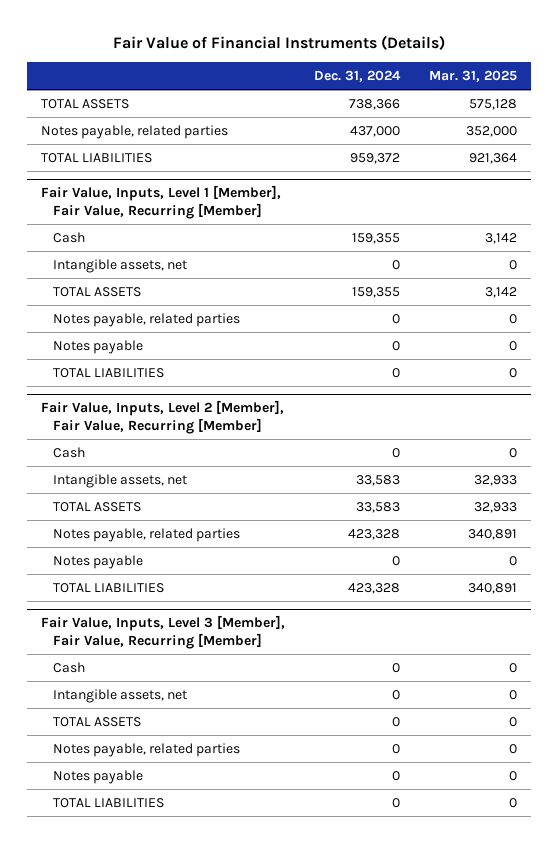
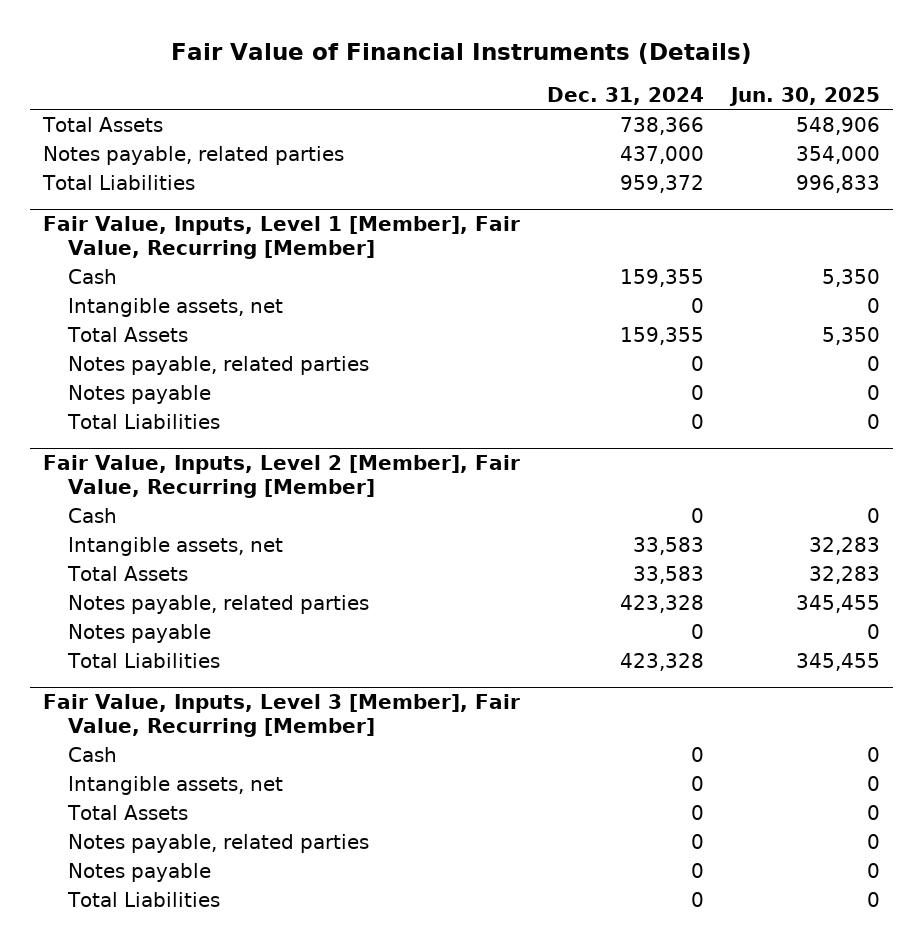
[428,70,517,83] Mar. 31, 2025 -> none
none -> [728,86,880,106] Jun. 30, 2025
[41,98,130,109] TOTAL ASSETS -> [42,116,164,132] Total Assets
[41,152,153,163] TOTAL LIABILITIES -> [42,174,196,190] Total Liabilities
[52,286,141,297] TOTAL ASSETS -> [67,326,189,342] Total Assets
[52,367,164,378] TOTAL LIABILITIES -> [67,413,221,429] Total Liabilities
[52,501,141,512] TOTAL ASSETS -> [67,565,189,581] Total Assets
[52,582,164,593] TOTAL LIABILITIES -> [67,652,221,668] Total Liabilities
[52,716,141,727] TOTAL ASSETS -> [67,804,189,820] Total Assets
[52,797,164,808] TOTAL LIABILITIES -> [67,891,221,907] Total Liabilities

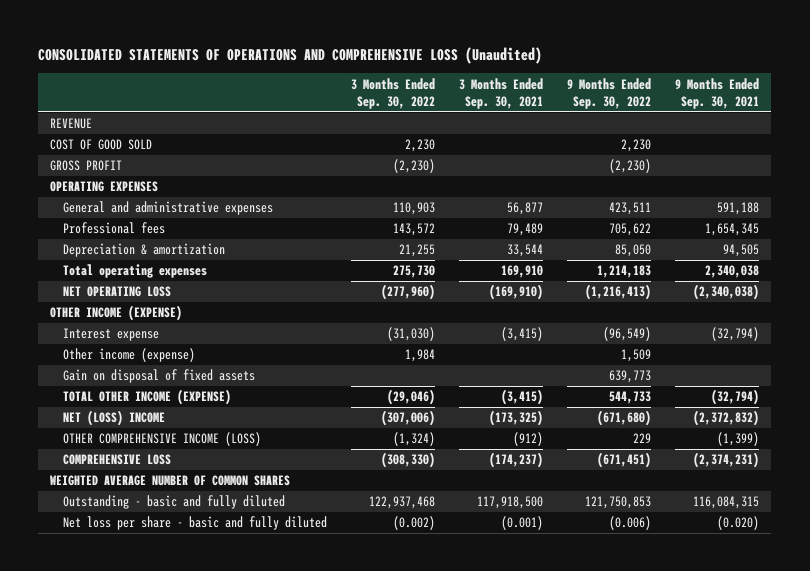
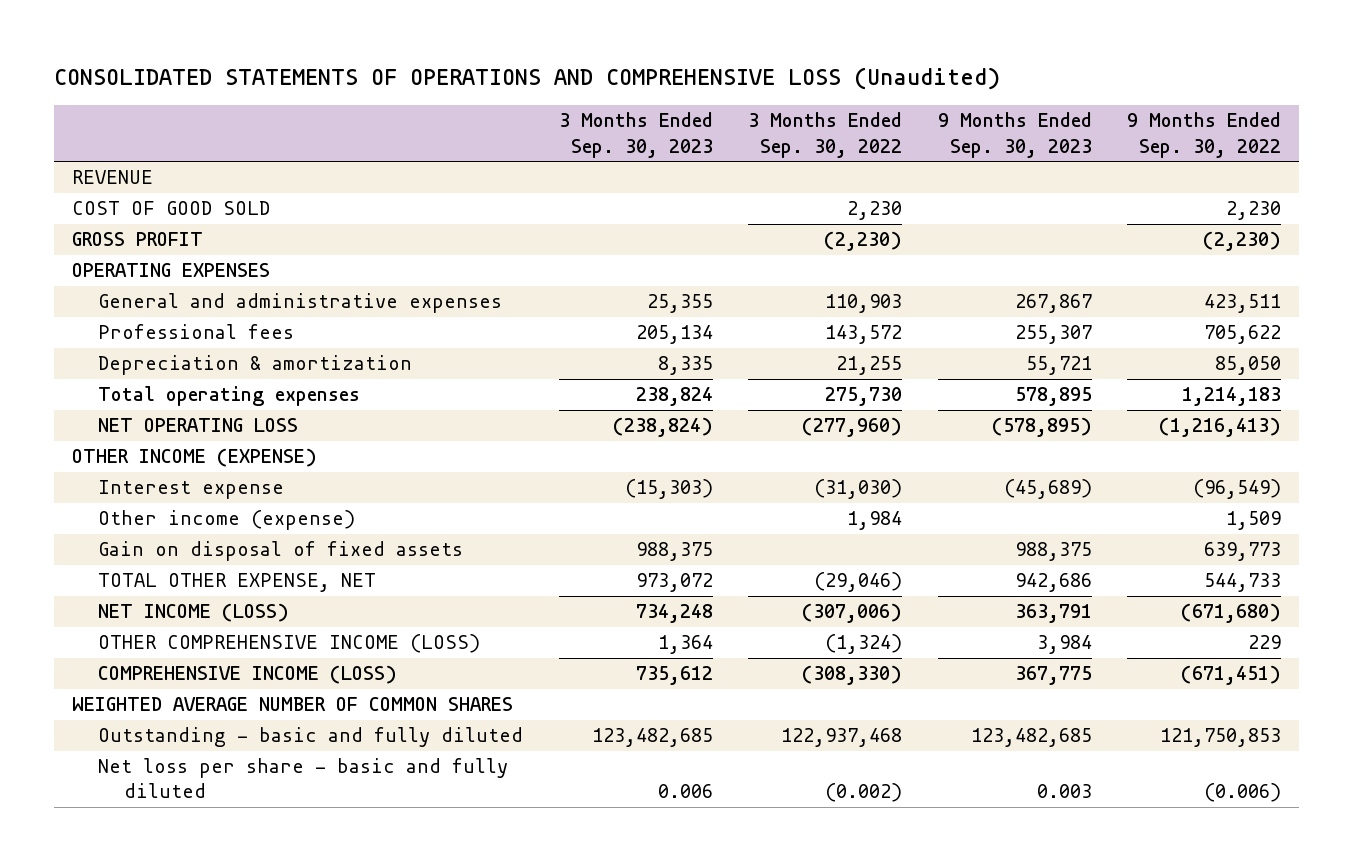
[459,77,544,109] 3 Months Ended Sep. 30, 2021 -> none
[675,77,760,109] 9 Months Ended Sep. 30, 2021 -> none
none -> [558,112,713,158] 3 Months Ended Sep. 30, 2023
none -> [937,112,1092,158] 9 Months Ended Sep. 30, 2023
[62,389,231,406] TOTAL OTHER INCOME (EXPENSE) -> [98,573,377,593] TOTAL OTHER EXPENSE, NET
[62,410,165,427] NET (LOSS) INCOME -> [98,603,290,623] NET INCOME (LOSS)
[62,454,171,466] COMPREHENSIVE LOSS -> [98,665,398,685] COMPREHENSIVE INCOME (LOSS)

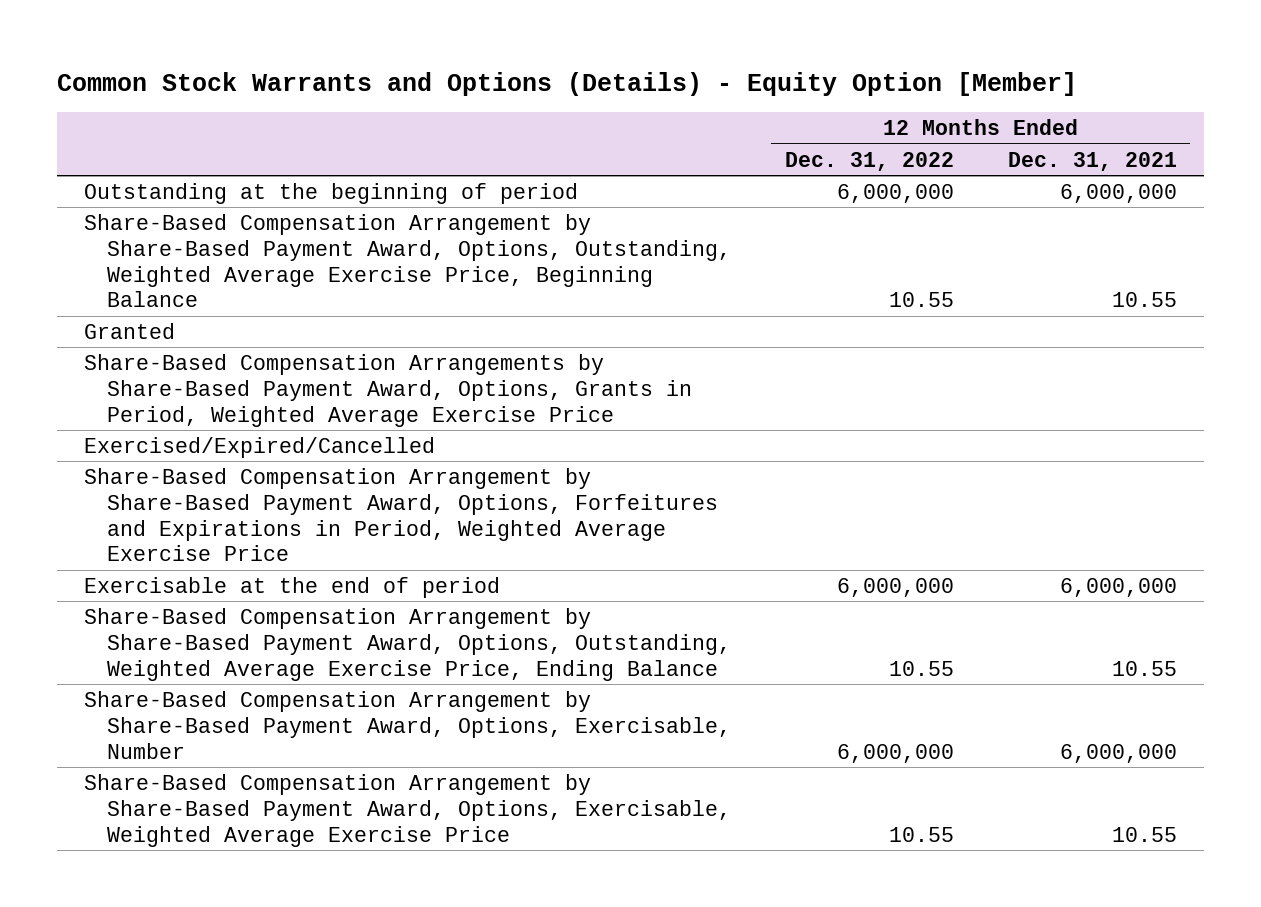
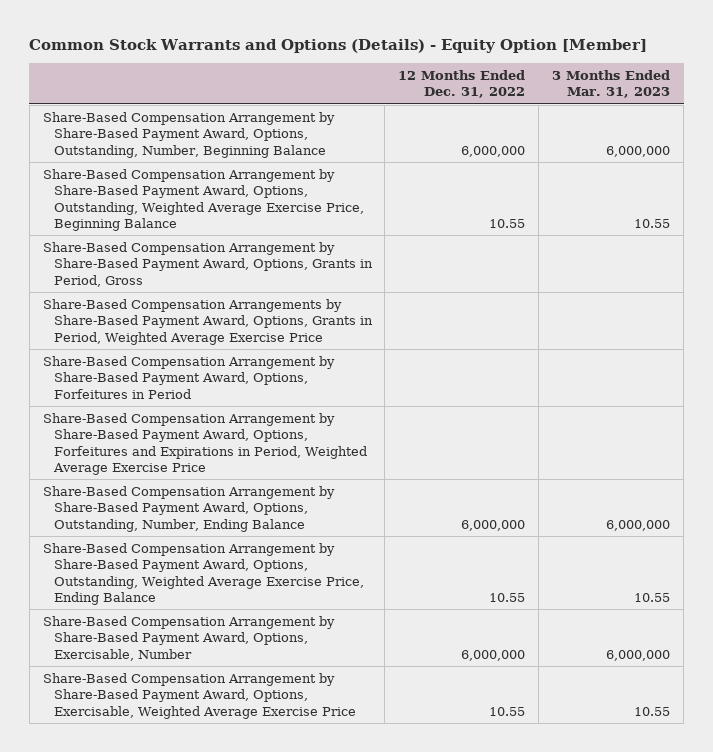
[1007,151,1177,171] Dec. 31, 2021 -> none
none -> [552,69,671,99] 3 Months Ended Mar. 31, 2023
[84,182,579,204] Outstanding at the beginning of period -> [42,111,335,158] Share-Based Compensation Arrangement by Share-Based Payment Award, Options, Outstanding, Number, Beginning Balance
[84,322,176,339] Granted -> [42,241,373,287] Share-Based Compensation Arrangement by Share-Based Payment Award, Options, Grants in Period, Gross
[84,436,436,458] Exercised/Expired/Cancelled -> [42,355,335,399] Share-Based Compensation Arrangement by Share-Based Payment Award, Options, Forfeitures in Period
[84,576,501,598] Exercisable at the end of period -> [42,485,335,532] Share-Based Compensation Arrangement by Share-Based Payment Award, Options, Outstanding, Number, Ending Balance

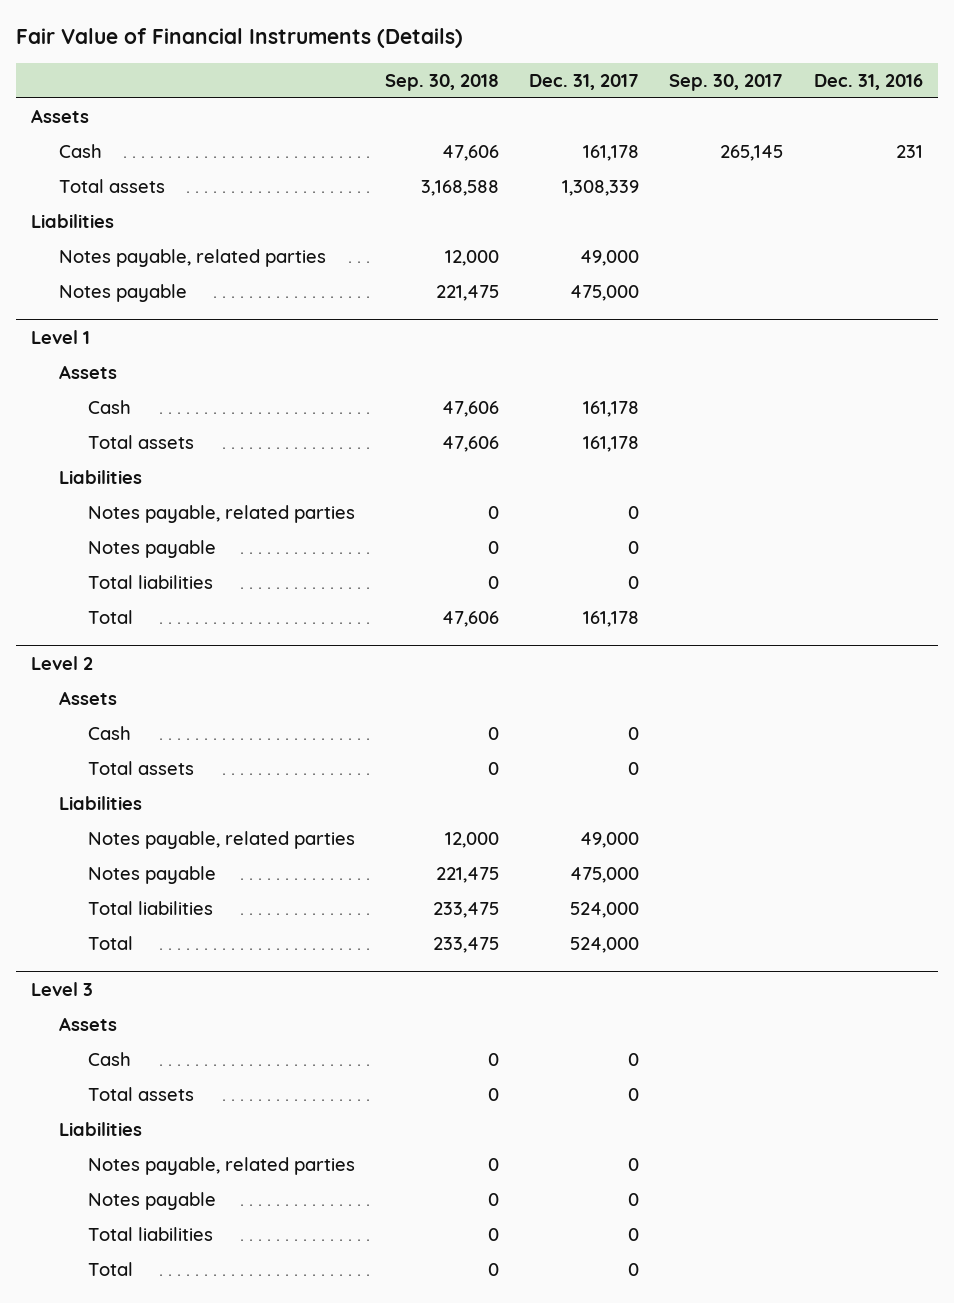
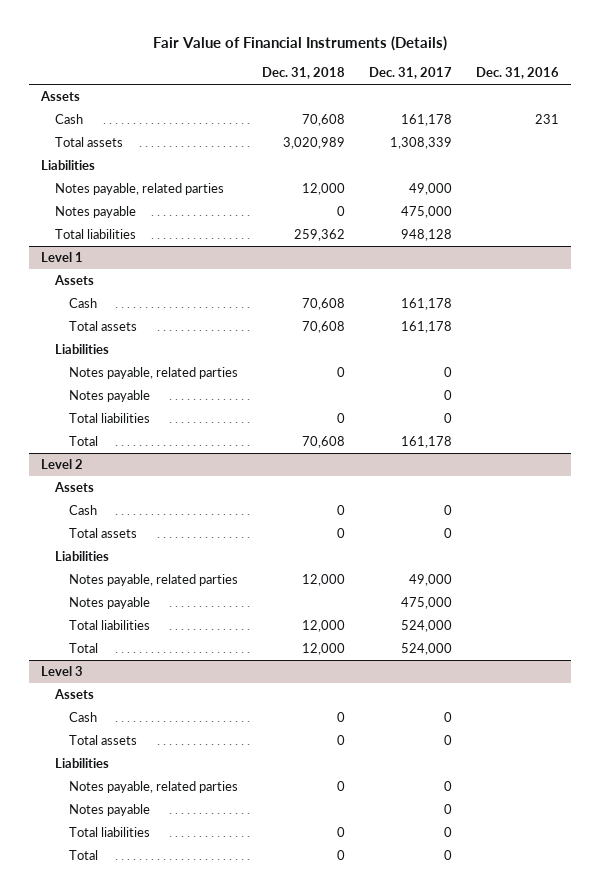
[384,73,499,91] Sep. 30, 2018 -> none
[669,73,784,91] Sep. 30, 2017 -> none
none -> [261,67,345,80] Dec. 31, 2018
none -> [54,229,136,240] Total liabilities

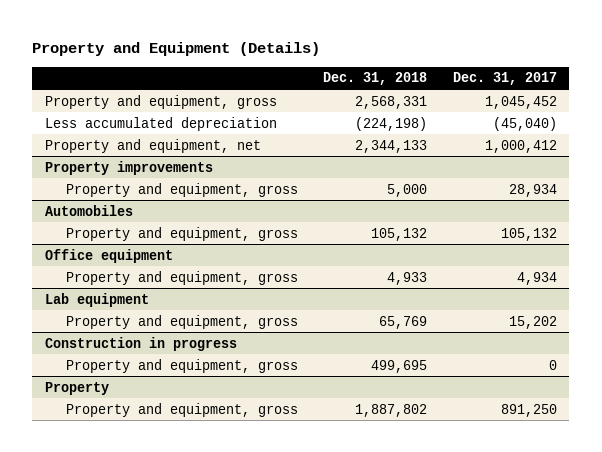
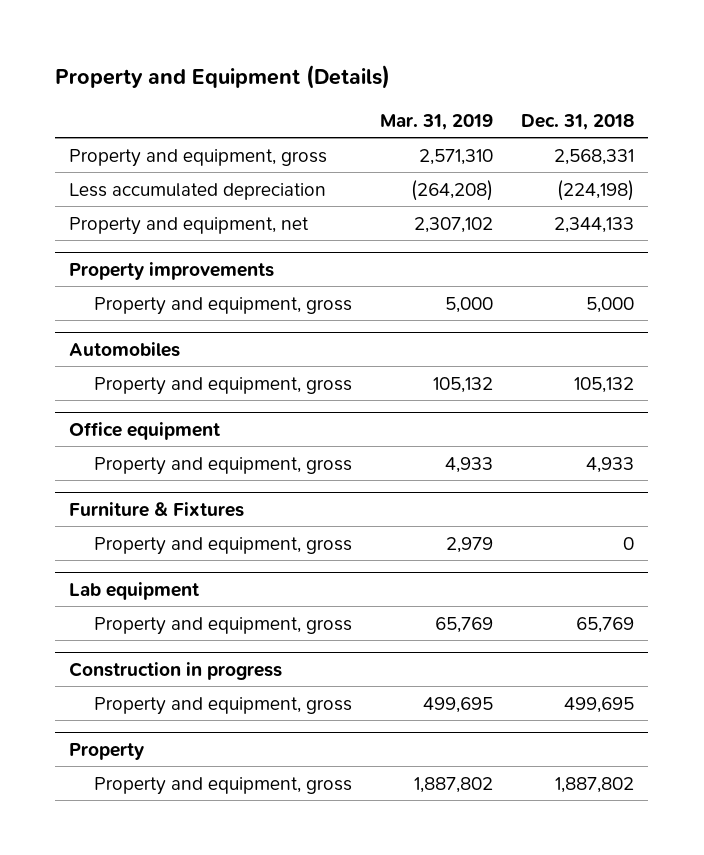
[452,72,557,86] Dec. 31, 2017 -> none
none -> [380,113,494,130] Mar. 31, 2019
none -> [69,501,245,517] Furniture & Fixtures
none -> [93,536,352,555] Property and equipment, gross

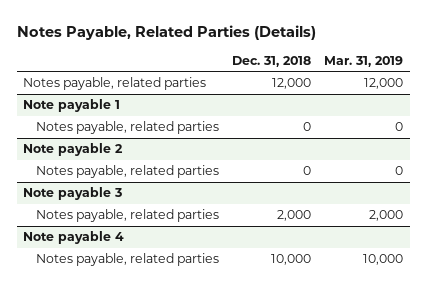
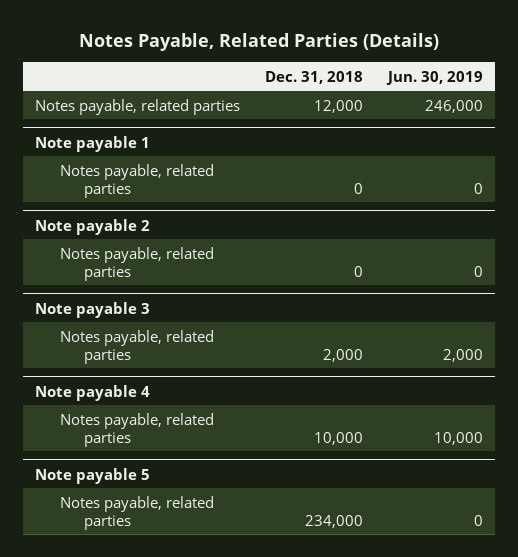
[324,55,404,67] Mar. 31, 2019 -> none
none -> [385,70,483,85] Jun. 30, 2019
none -> [35,467,151,484] Note payable 5
none -> [59,495,214,530] Notes payable, related parties

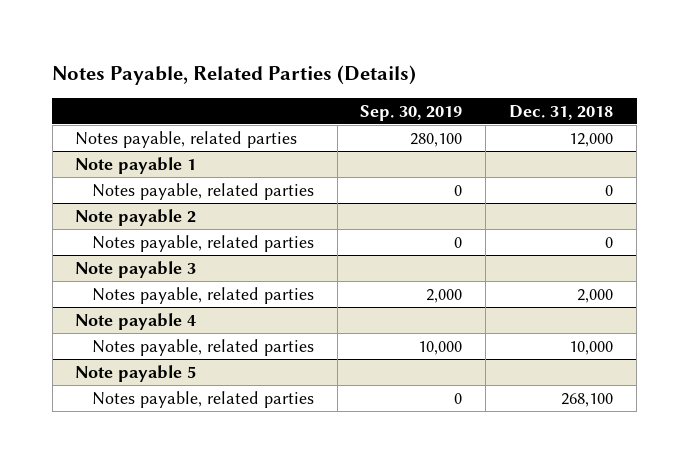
[385,70,483,85] Jun. 30, 2019 -> none
none -> [360,104,463,121] Sep. 30, 2019
[305,514,364,528] 234,000 -> [561,393,614,408] 268,100

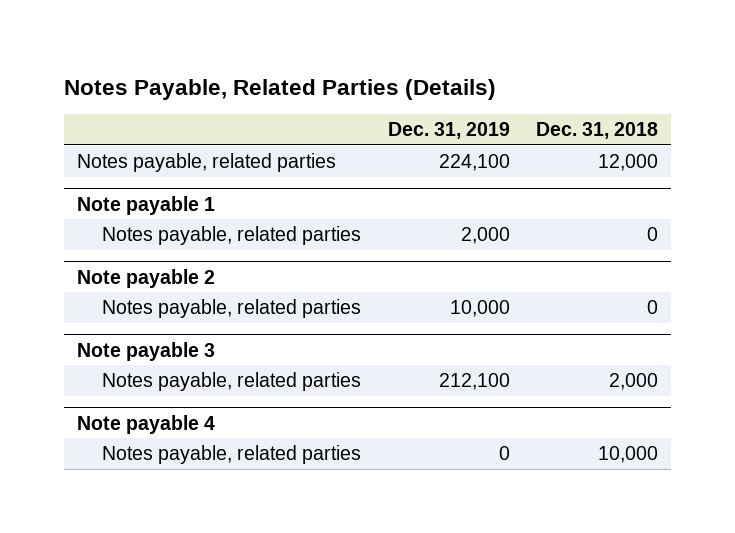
[360,104,463,121] Sep. 30, 2019 -> none
none -> [387,122,510,140] Dec. 31, 2019
[75,365,197,383] Note payable 5 -> none
[91,391,314,409] Notes payable, related parties -> none

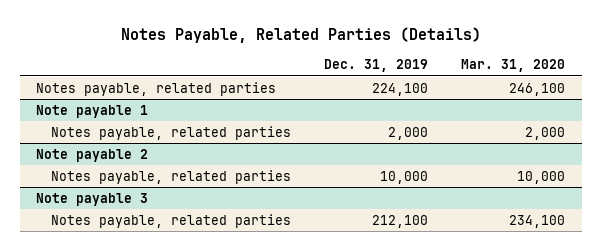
[535,122,658,140] Dec. 31, 2018 -> none
none -> [461,59,566,73] Mar. 31, 2020
[77,414,216,434] Note payable 4 -> none
[102,445,362,465] Notes payable, related parties -> none

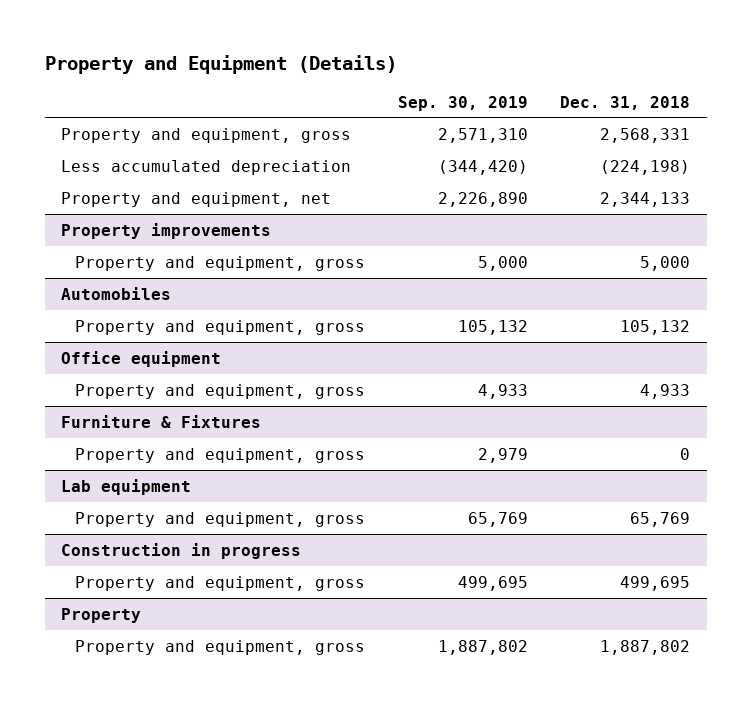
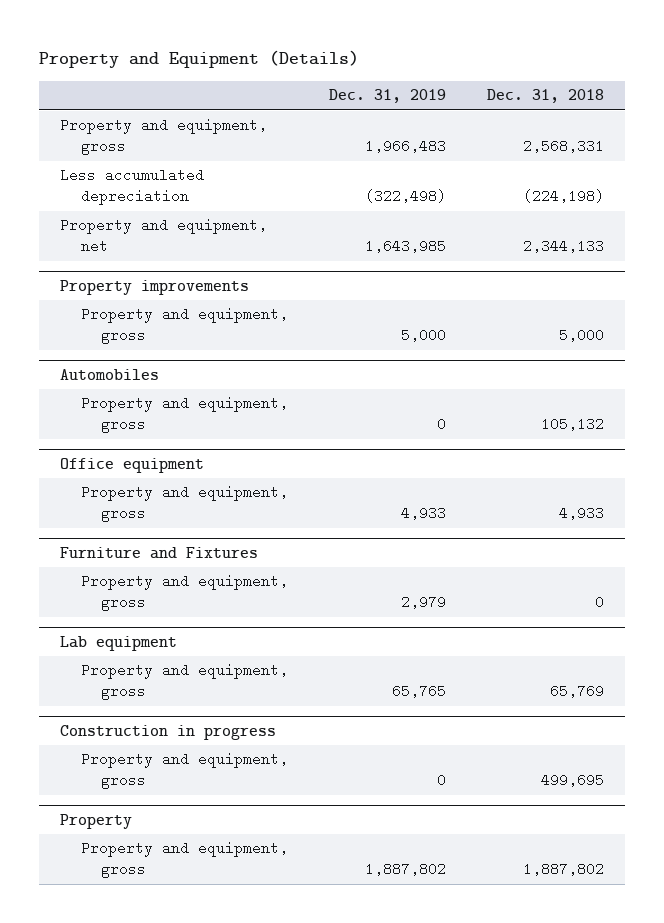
[397,95,528,111] Sep. 30, 2019 -> none
none -> [328,89,446,104] Dec. 31, 2019
[61,414,262,428] Furniture & Fixtures -> [59,546,258,559] Furniture and Fixtures

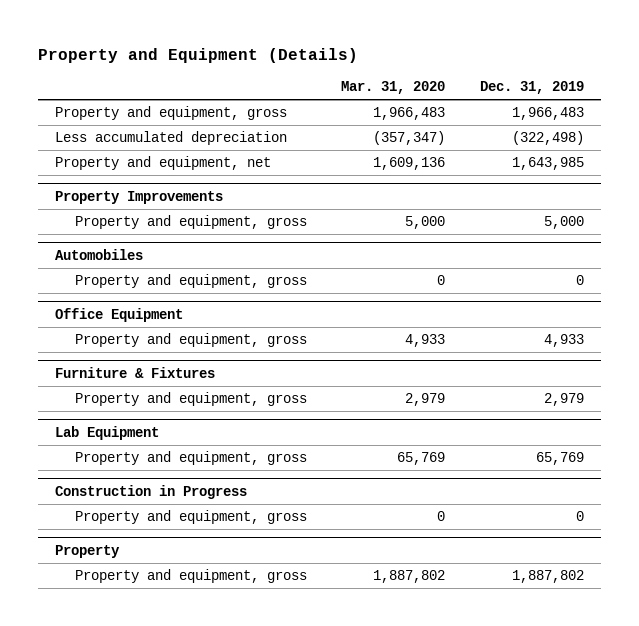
[487,89,605,104] Dec. 31, 2018 -> none
none -> [341,81,446,95] Mar. 31, 2020
[59,279,249,295] Property improvements -> [55,190,224,204] Property Improvements
[59,457,204,473] Office equipment -> [55,307,184,322] Office Equipment
[59,546,258,559] Furniture and Fixtures -> [55,366,216,378] Furniture & Fixtures
[59,635,177,651] Lab equipment -> [55,425,160,440] Lab Equipment
[391,684,446,699] 65,765 -> [535,452,584,466] 65,769
[59,724,276,740] Construction in progress -> [55,484,248,499] Construction in Progress

